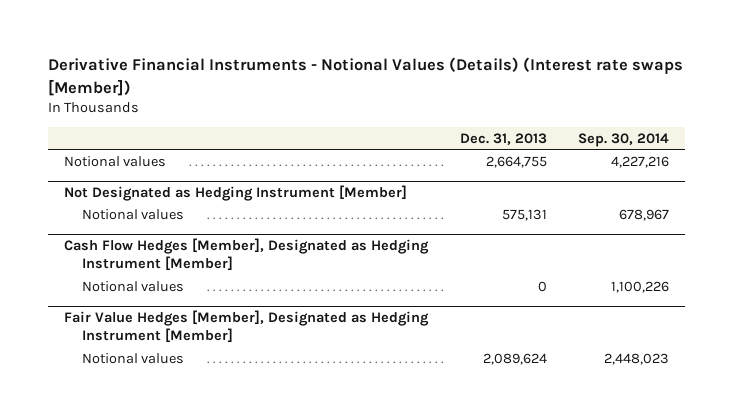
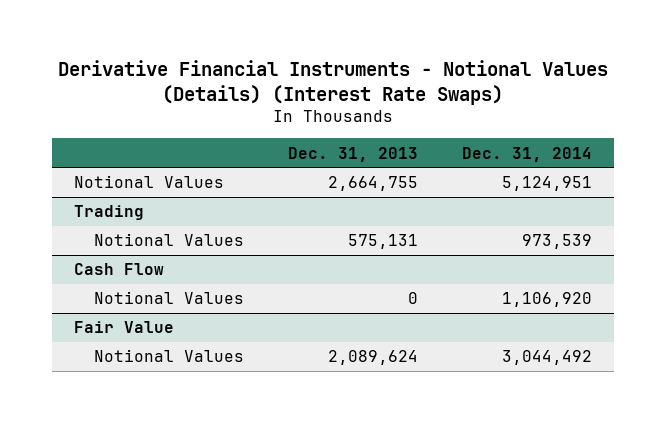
[47,57,683,96] Derivative Financial Instruments - Notional Values (Details) (Interest rate swaps [Member]) -> [57,60,608,105] Derivative Financial Instruments - Notional Values (Details) (Interest Rate Swaps)
[578,132,670,147] Sep. 30, 2014 -> none
none -> [461,146,592,162] Dec. 31, 2014
[63,184,407,201] Not Designated as Hedging Instrument [Member] -> none
[63,237,429,272] Cash Flow Hedges [Member], Designated as Hedging Instrument [Member] -> none
[63,309,429,344] Fair Value Hedges [Member], Designated as Hedging Instrument [Member] -> none
[63,155,166,167] Notional values -> [73,175,224,189] Notional Values
none -> [73,205,144,221] Trading
[82,208,185,220] Notional values -> [93,233,244,247] Notional Values
none -> [73,263,164,276] Cash Flow
[82,280,185,292] Notional values -> [93,291,244,305] Notional Values
none -> [73,321,174,334] Fair Value
[82,352,185,364] Notional values -> [93,349,244,363] Notional Values

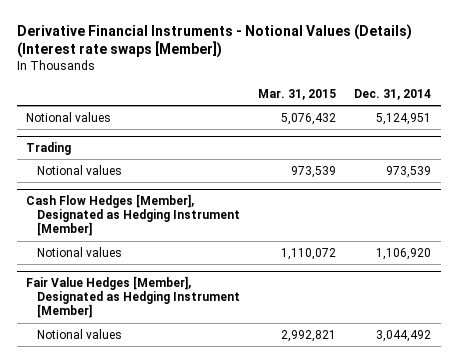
[57,60,608,105] Derivative Financial Instruments - Notional Values (Details) (Interest Rate Swaps) -> [17,23,413,59] Derivative Financial Instruments - Notional Values (Details) (Interest rate swaps [Member])
[287,146,418,162] Dec. 31, 2013 -> none
none -> [258,89,337,101] Mar. 31, 2015
[73,175,224,189] Notional Values -> [26,111,112,122] Notional values
[73,263,164,276] Cash Flow -> none
[73,321,174,334] Fair Value -> none
[93,233,244,247] Notional Values -> [36,164,122,175] Notional values
none -> [26,193,240,237] Cash Flow Hedges [Member], Designated as Hedging Instrument [Member]
[93,291,244,305] Notional Values -> [36,246,122,257] Notional values
none -> [26,275,240,319] Fair Value Hedges [Member], Designated as Hedging Instrument [Member]
[93,349,244,363] Notional Values -> [36,328,122,339] Notional values

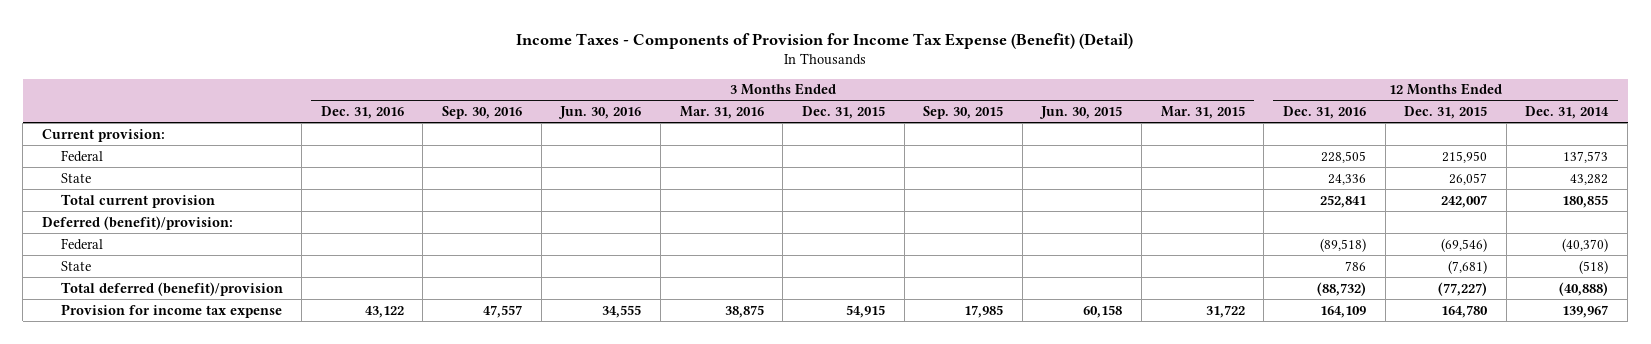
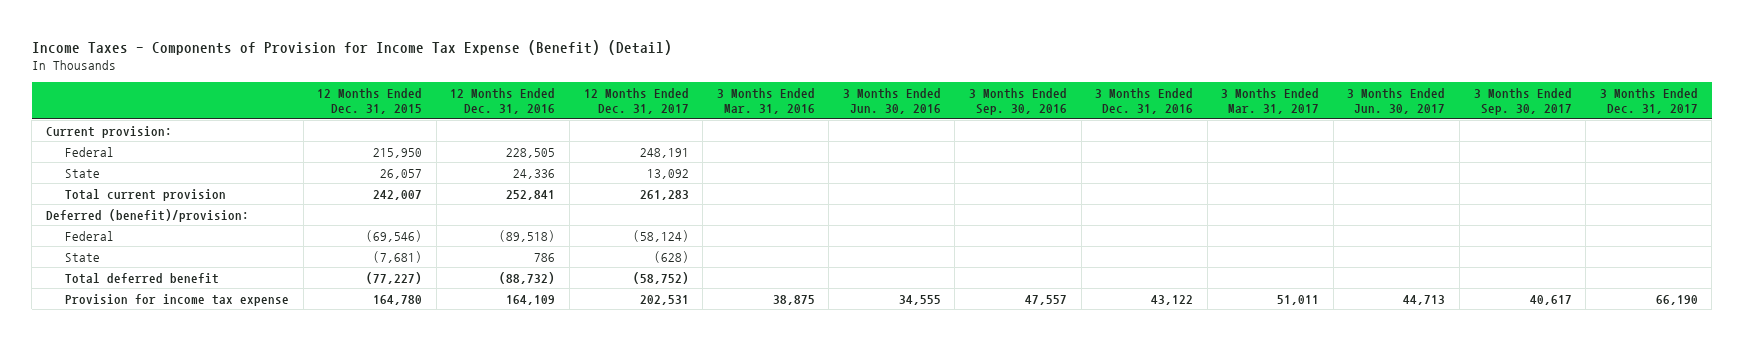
[801,105,885,119] Dec. 31, 2015 -> none
[923,105,1004,119] Sep. 30, 2015 -> none
[1039,105,1123,119] Jun. 30, 2015 -> none
[1160,105,1245,119] Mar. 31, 2015 -> none
[1525,105,1610,119] Dec. 31, 2014 -> none
none -> [583,87,689,115] 12 Months Ended Dec. 31, 2017
none -> [1221,87,1320,115] 3 Months Ended Mar. 31, 2017
none -> [1347,87,1446,115] 3 Months Ended Jun. 30, 2017
none -> [1473,87,1572,116] 3 Months Ended Sep. 30, 2017
none -> [1599,87,1698,115] 3 Months Ended Dec. 31, 2017
[60,281,283,296] Total deferred (benefit)/provision -> [65,272,220,284] Total deferred benefit

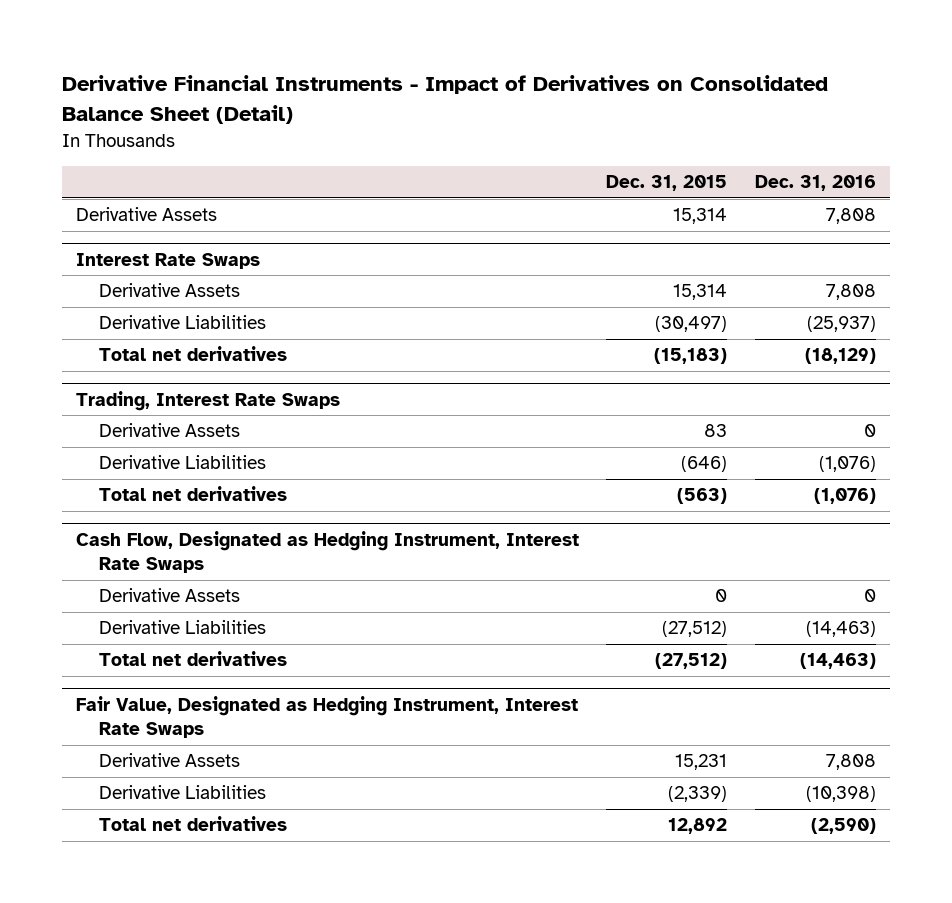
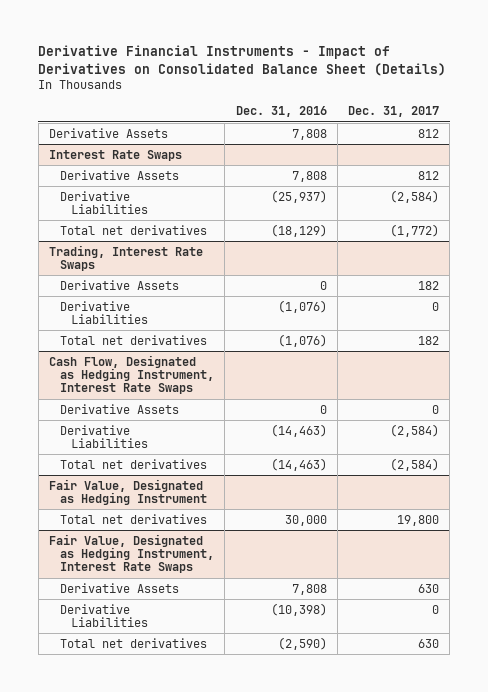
[61,75,828,124] Derivative Financial Instruments - Impact of Derivatives on Consolidated Balance Sheet (Detail) -> [38,45,447,76] Derivative Financial Instruments - Impact of Derivatives on Consolidated Balance Sheet (Details)
[606,175,728,192] Dec. 31, 2015 -> none
none -> [348,106,440,118] Dec. 31, 2017
none -> [49,478,208,506] Fair Value, Designated as Hedging Instrument
none -> [60,513,208,524] Total net derivatives

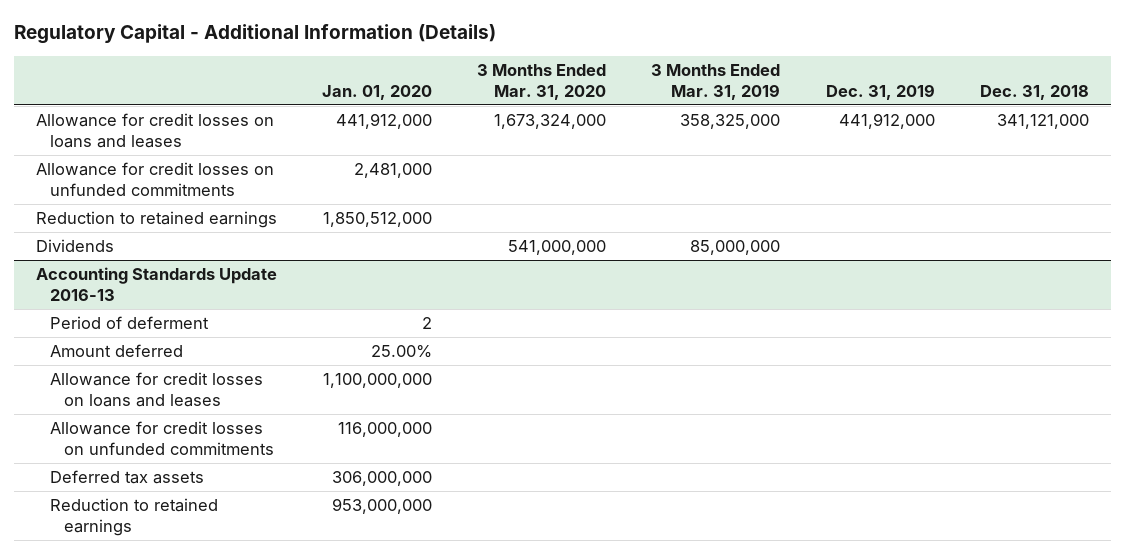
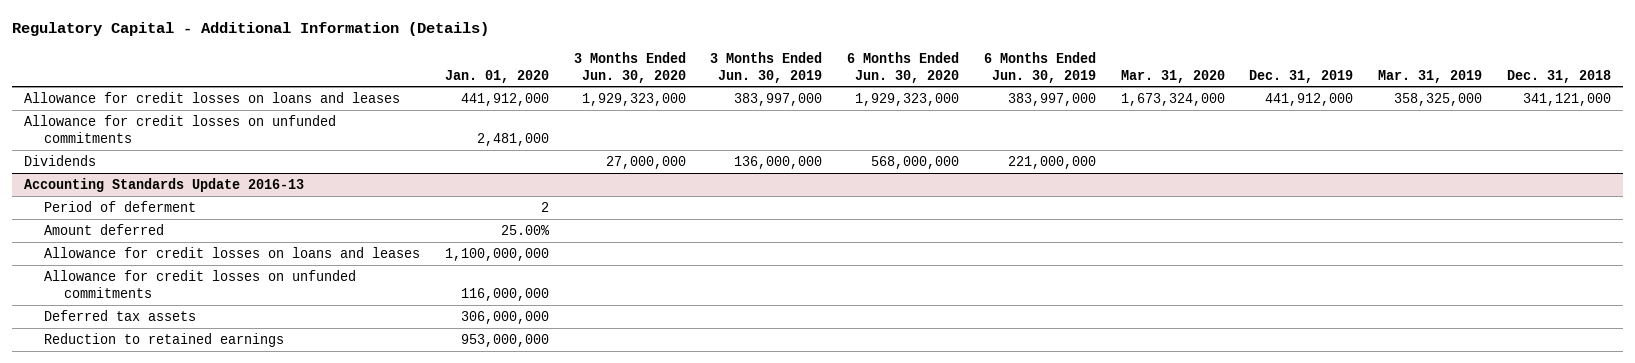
[477,63,607,100] 3 Months Ended Mar. 31, 2020 -> none
[651,63,781,100] 3 Months Ended Mar. 31, 2019 -> none
none -> [573,51,686,83] 3 Months Ended Jun. 30, 2020
none -> [710,51,823,83] 3 Months Ended Jun. 30, 2019
none -> [847,51,960,83] 6 Months Ended Jun. 30, 2020
none -> [983,51,1096,83] 6 Months Ended Jun. 30, 2019
none -> [1120,69,1225,83] Mar. 31, 2020
none -> [1378,69,1483,83] Mar. 31, 2019
[36,210,278,228] Reduction to retained earnings -> none

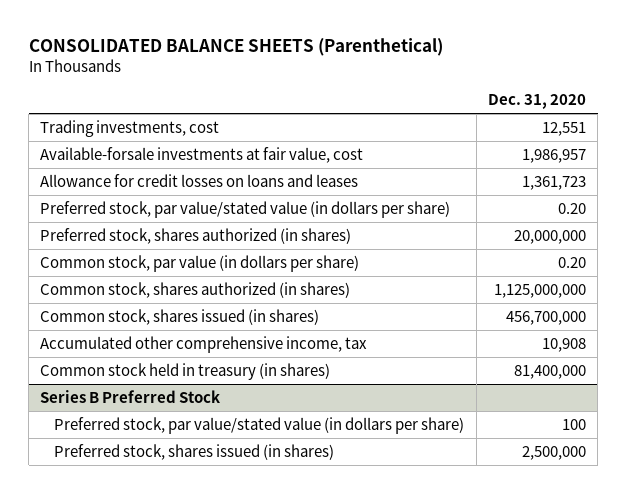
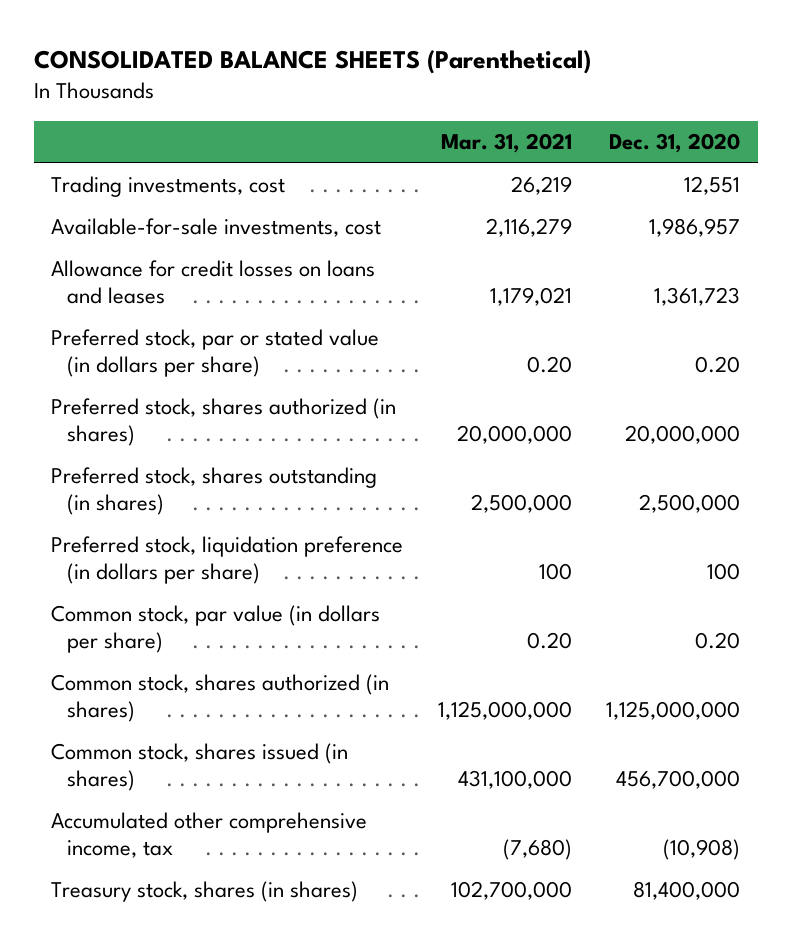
none -> [440,133,572,154] Mar. 31, 2021
[40,146,364,163] Available-forsale investments at fair value, cost -> [50,218,381,238] Available-for-sale investments, cost
[40,200,451,218] Preferred stock, par value/stated value (in dollars per share) -> [50,329,379,377] Preferred stock, par or stated value (in dollars per share)
none -> [50,467,377,515] Preferred stock, shares outstanding (in shares)
none -> [50,536,403,584] Preferred stock, liquidation preference (in dollars per share)
[40,389,221,403] Series B Preferred Stock -> none
[54,416,465,434] Preferred stock, par value/stated value (in dollars per share) -> none
[54,443,335,460] Preferred stock, shares issued (in shares) -> none
[541,337,586,352] 10,908 -> [663,838,741,860] (10,908)
[40,362,331,380] Common stock held in treasury (in shares) -> [50,881,358,903] Treasury stock, shares (in shares)

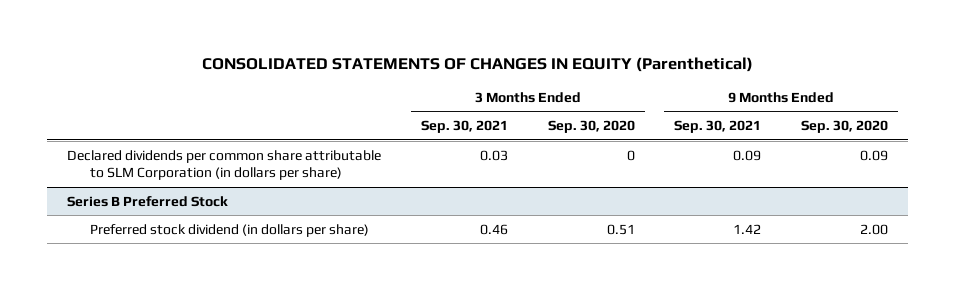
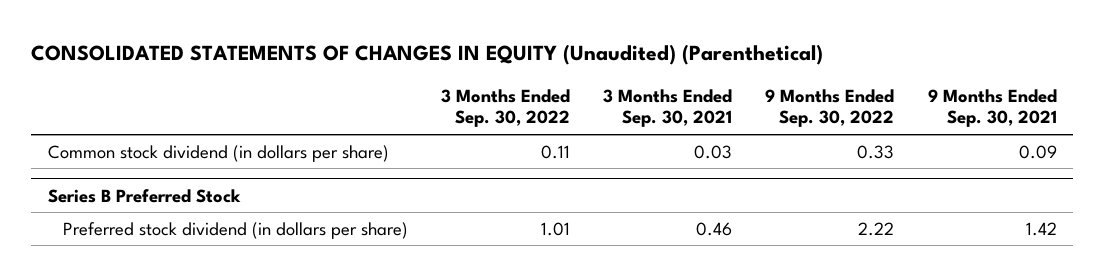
[201,57,753,73] CONSOLIDATED STATEMENTS OF CHANGES IN EQUITY (Parenthetical) -> [31,44,824,66] CONSOLIDATED STATEMENTS OF CHANGES IN EQUITY (Unaudited) (Parenthetical)
[547,120,635,134] Sep. 30, 2020 -> none
[801,120,889,134] Sep. 30, 2020 -> none
none -> [440,88,570,128] 3 Months Ended Sep. 30, 2022
none -> [765,88,895,128] 9 Months Ended Sep. 30, 2022
[67,149,382,181] Declared dividends per common share attributable to SLM Corporation (in dollars per share) -> [47,144,389,162] Common stock dividend (in dollars per share)

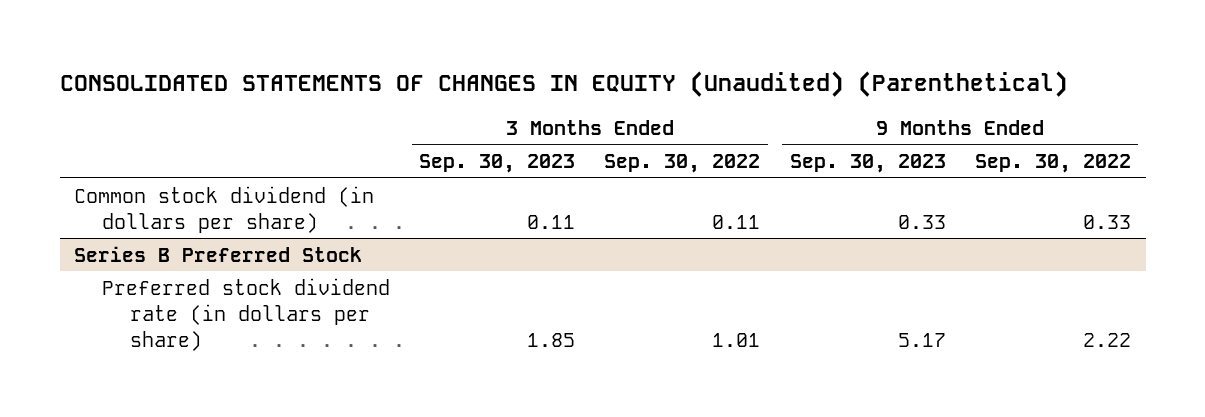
[603,88,733,128] 3 Months Ended Sep. 30, 2021 -> none
[927,88,1057,128] 9 Months Ended Sep. 30, 2021 -> none
none -> [419,153,576,173] Sep. 30, 2023
none -> [789,153,946,173] Sep. 30, 2023
[62,221,408,239] Preferred stock dividend (in dollars per share) -> [101,277,390,352] Preferred stock dividend rate (in dollars per share)

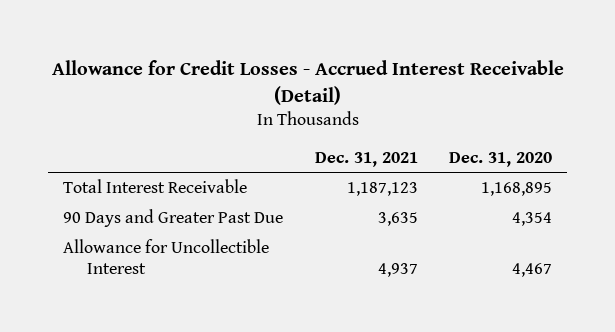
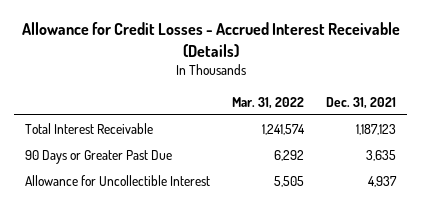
[51,59,564,105] Allowance for Credit Losses - Accrued Interest Receivable (Detail) -> [21,22,400,57] Allowance for Credit Losses - Accrued Interest Receivable (Details)
[448,151,552,167] Dec. 31, 2020 -> none
none -> [232,96,305,109] Mar. 31, 2022
[63,209,284,228] 90 Days and Greater Past Due -> [24,149,172,164] 90 Days or Greater Past Due

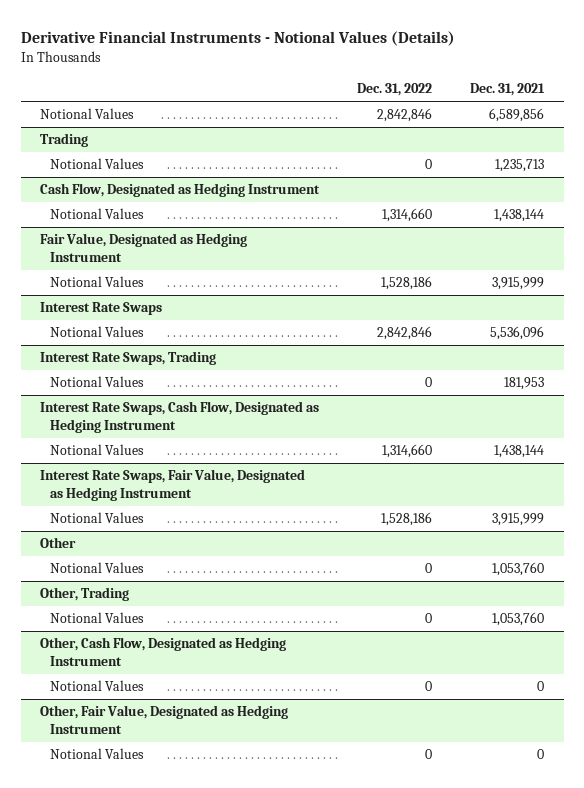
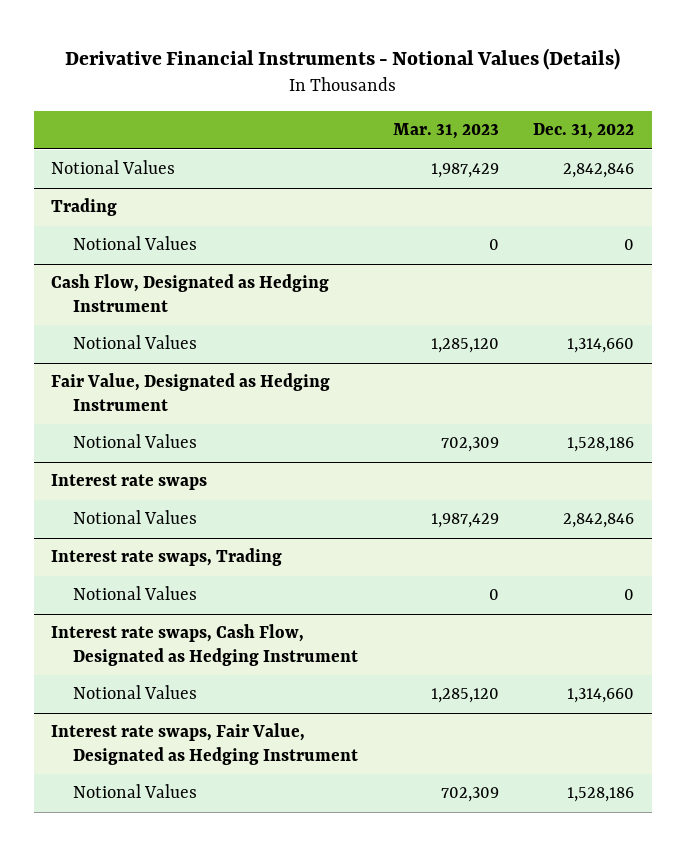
[470,83,546,97] Dec. 31, 2021 -> none
none -> [392,123,499,140] Mar. 31, 2023
[39,302,162,316] Interest Rate Swaps -> [51,474,208,491] Interest rate swaps
[39,351,216,366] Interest Rate Swaps, Trading -> [51,548,283,567] Interest rate swaps, Trading
[39,401,319,433] Interest Rate Swaps, Cash Flow, Designated as Hedging Instrument -> [51,624,359,667] Interest rate swaps, Cash Flow, Designated as Hedging Instrument
[39,469,305,501] Interest Rate Swaps, Fair Value, Designated as Hedging Instrument -> [51,723,359,766] Interest rate swaps, Fair Value, Designated as Hedging Instrument
[39,537,76,549] Other -> none
[49,562,144,574] Notional Values -> none
[39,587,129,602] Other, Trading -> none
[49,612,144,624] Notional Values -> none
[39,637,286,666] Other, Cash Flow, Designated as Hedging Instrument -> none
[49,680,144,692] Notional Values -> none
[39,705,288,734] Other, Fair Value, Designated as Hedging Instrument -> none
[49,748,144,760] Notional Values -> none

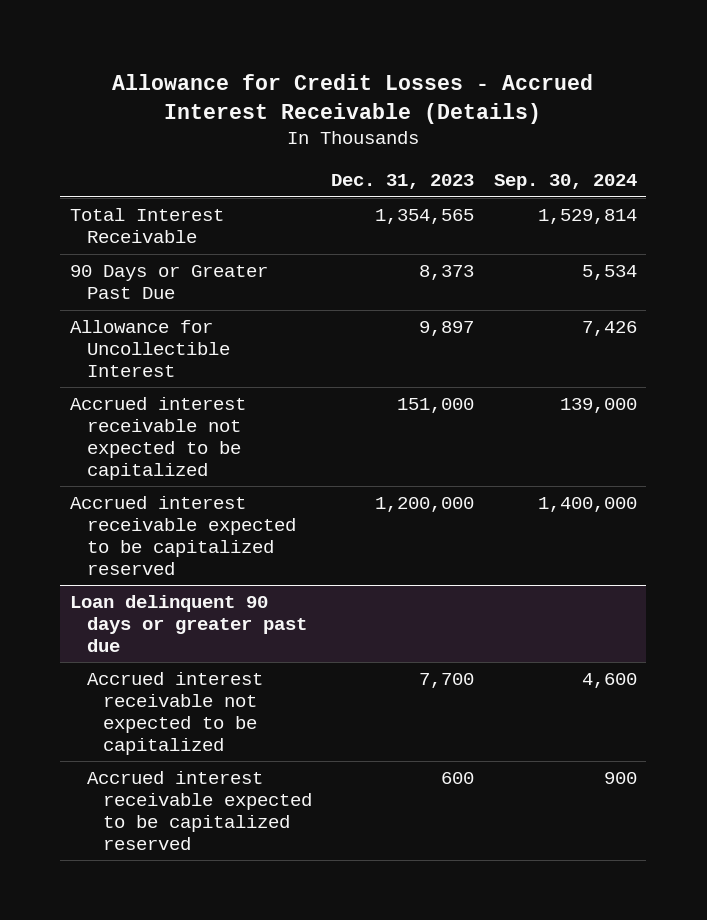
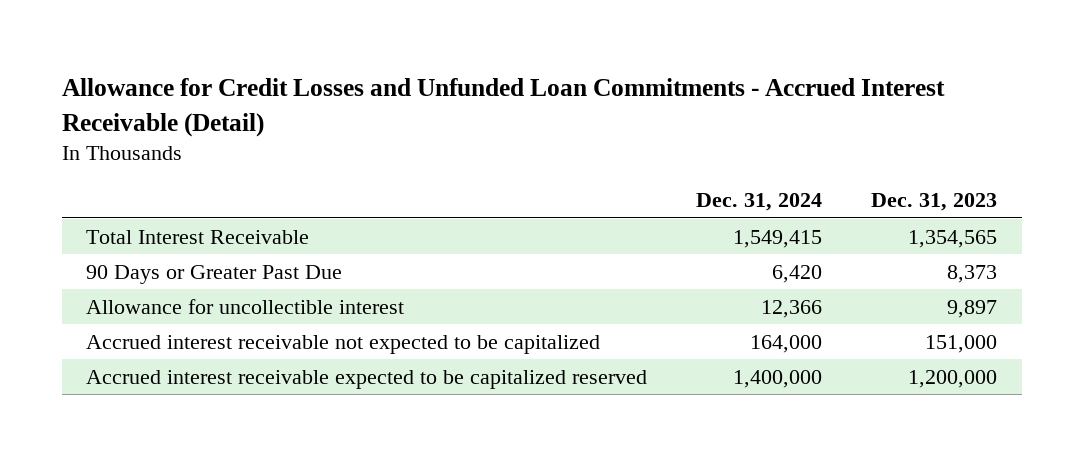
[112,73,594,124] Allowance for Credit Losses - Accrued Interest Receivable (Details) -> [62,78,946,137] Allowance for Credit Losses and Unfunded Loan Commitments - Accrued Interest Receivable (Detail)
[493,174,637,191] Sep. 30, 2024 -> none
none -> [696,193,823,212] Dec. 31, 2024
[70,320,230,377] Allowance for Uncollectible Interest -> [86,298,405,314] Allowance for uncollectible interest
[70,595,307,652] Loan delinquent 90 days or greater past due -> none
[86,672,263,755] Accrued interest receivable not expected to be capitalized -> none
[86,771,312,850] Accrued interest receivable expected to be capitalized reserved -> none

